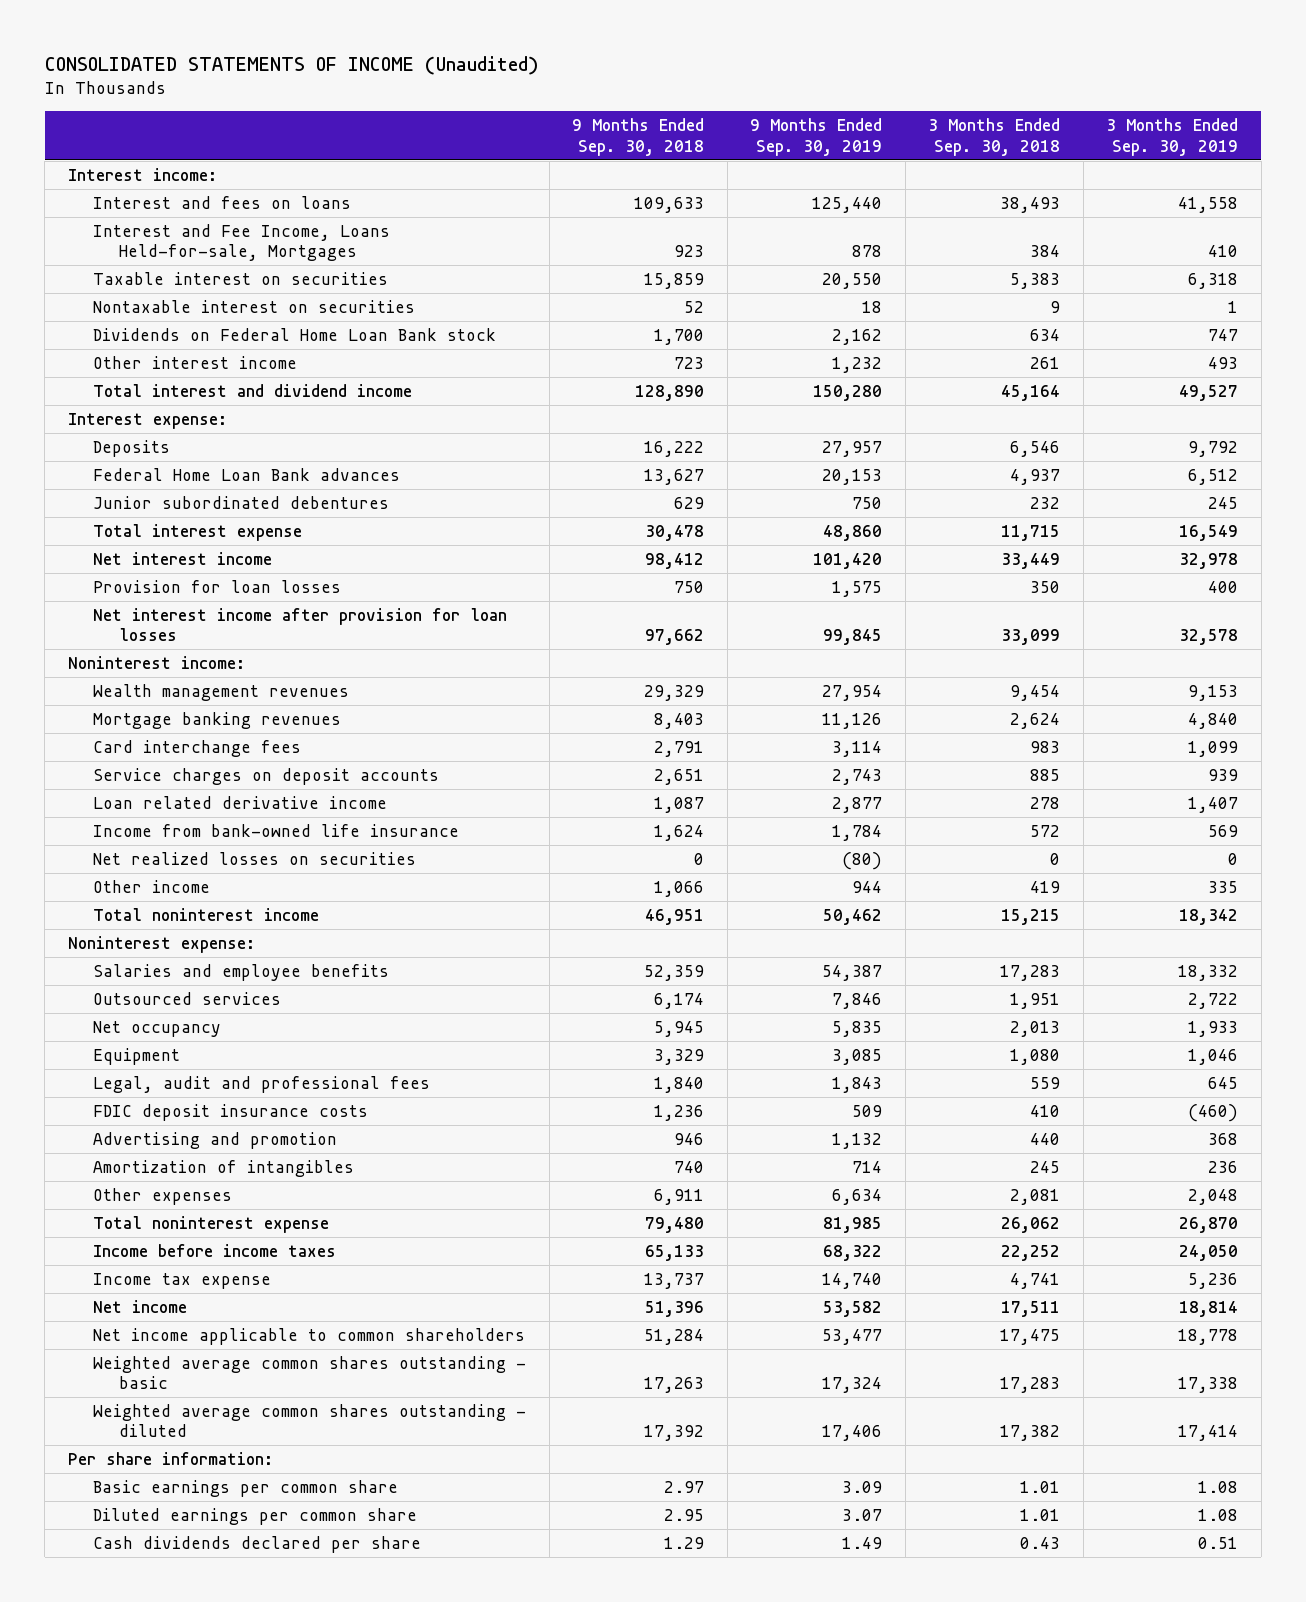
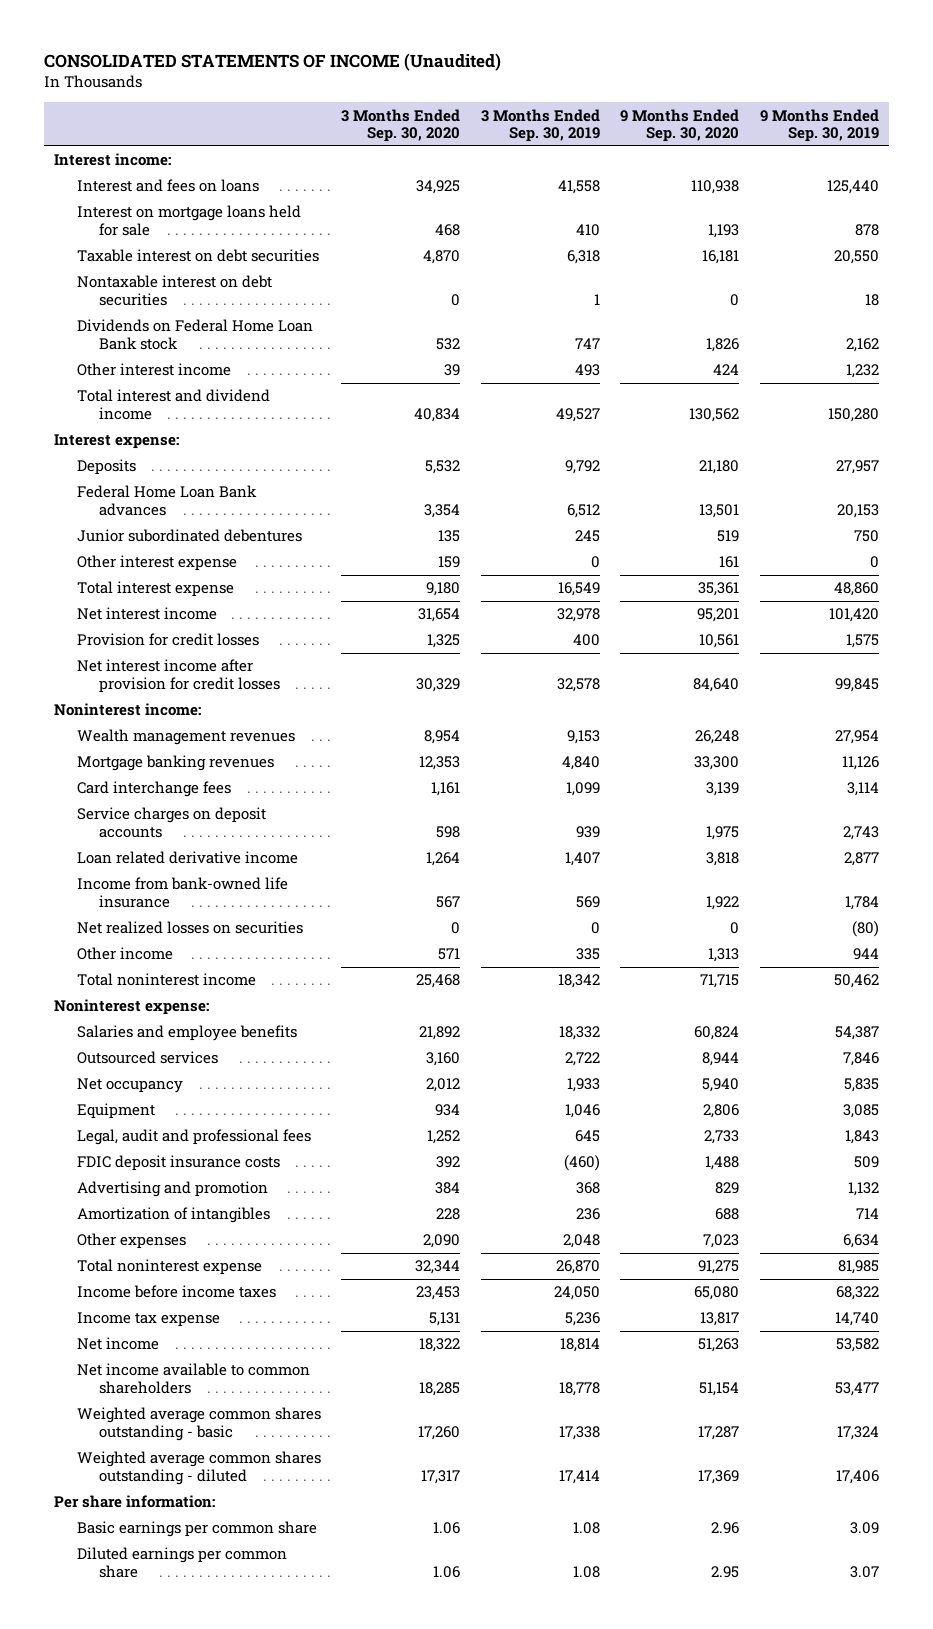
[572,118,705,156] 9 Months Ended Sep. 30, 2018 -> none
[928,118,1061,156] 3 Months Ended Sep. 30, 2018 -> none
none -> [341,108,461,143] 3 Months Ended Sep. 30, 2020
none -> [620,108,740,143] 9 Months Ended Sep. 30, 2020
[93,223,391,262] Interest and Fee Income, Loans Held-for-sale, Mortgages -> [76,205,301,236] Interest on mortgage loans held for sale
[93,271,389,285] Taxable interest on securities -> [76,249,319,263] Taxable interest on debt securities
[93,299,416,313] Nontaxable interest on securities -> [76,275,272,306] Nontaxable interest on debt securities
none -> [76,555,237,572] Other interest expense
[93,579,342,593] Provision for loan losses -> [76,633,259,647] Provision for credit losses
[93,607,508,642] Net interest income after provision for loan losses -> [76,659,281,693] Net interest income after provision for credit losses
[93,1327,526,1345] Net income applicable to common shareholders -> [76,1363,310,1394] Net income available to common shareholders
[93,1535,422,1553] Cash dividends declared per share -> none

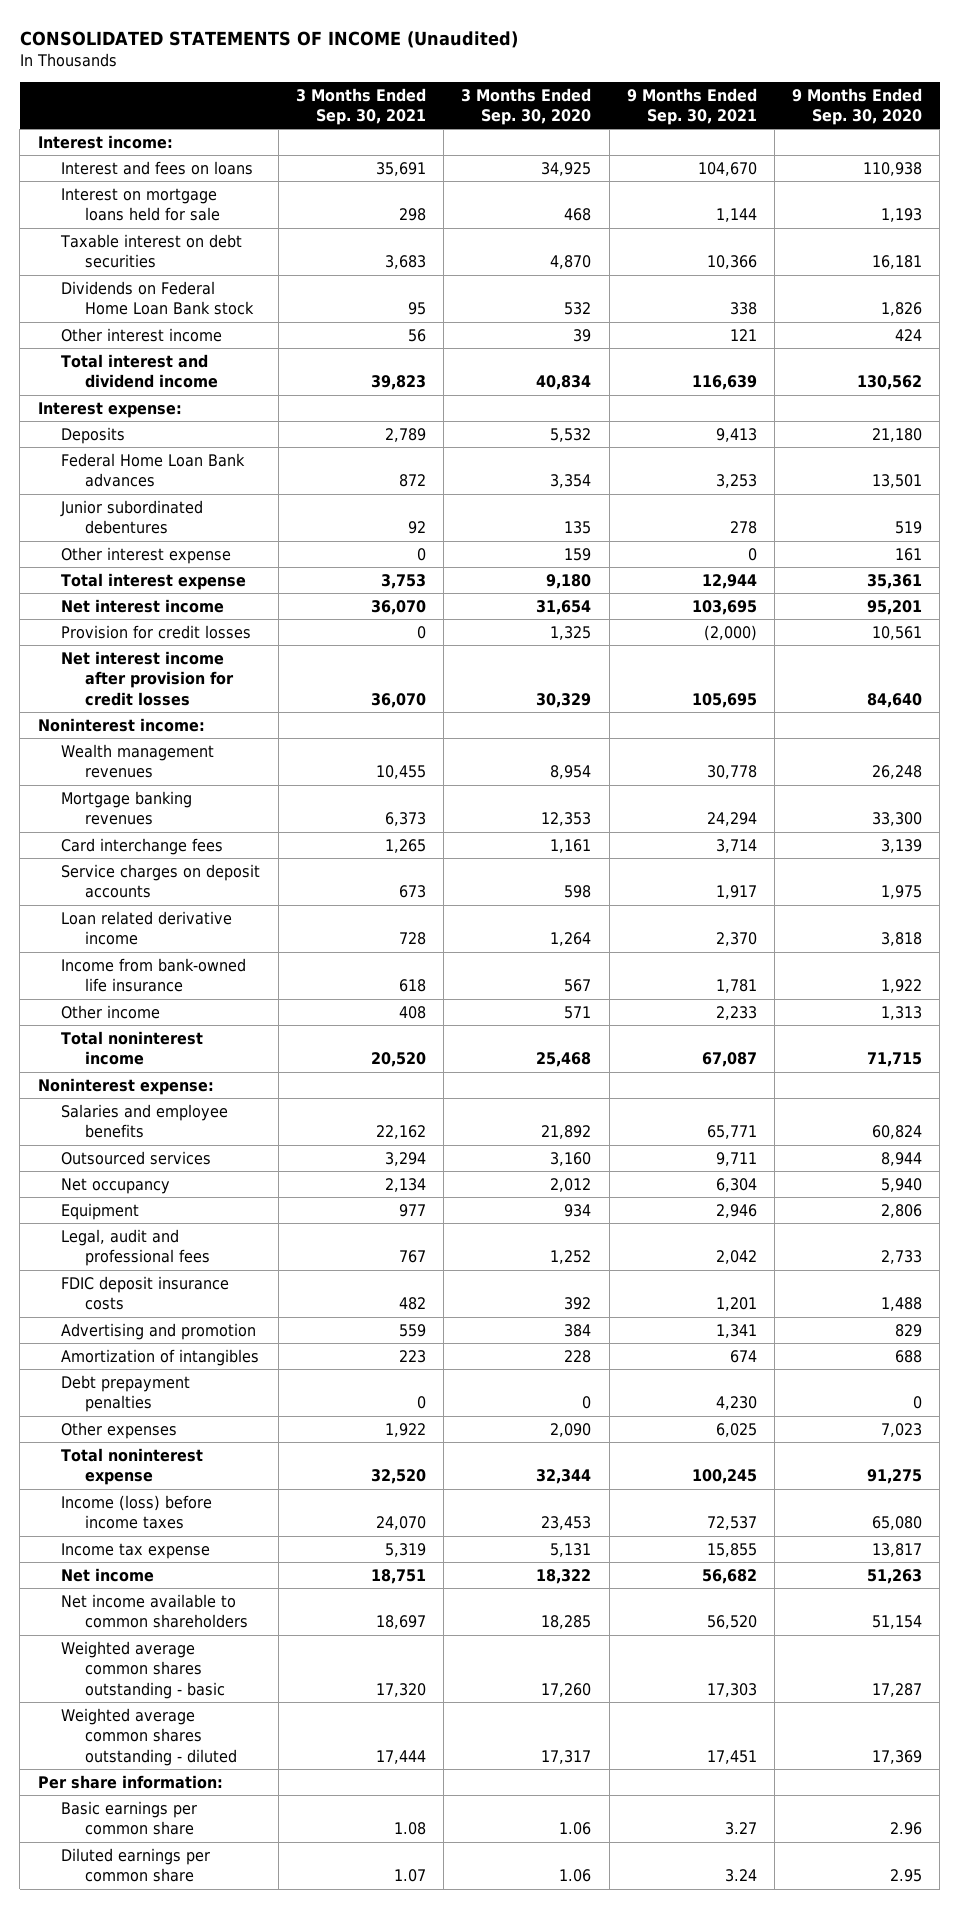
[480,108,600,143] 3 Months Ended Sep. 30, 2019 -> none
[759,108,879,143] 9 Months Ended Sep. 30, 2019 -> none
none -> [295,87,426,126] 3 Months Ended Sep. 30, 2021
none -> [626,87,757,126] 9 Months Ended Sep. 30, 2021
[76,275,272,306] Nontaxable interest on debt securities -> none
[76,921,303,935] Net realized losses on securities -> none
none -> [61,1374,191,1413] Debt prepayment penalties
[76,1285,276,1299] Income before income taxes -> [61,1494,213,1530] Income (loss) before income taxes

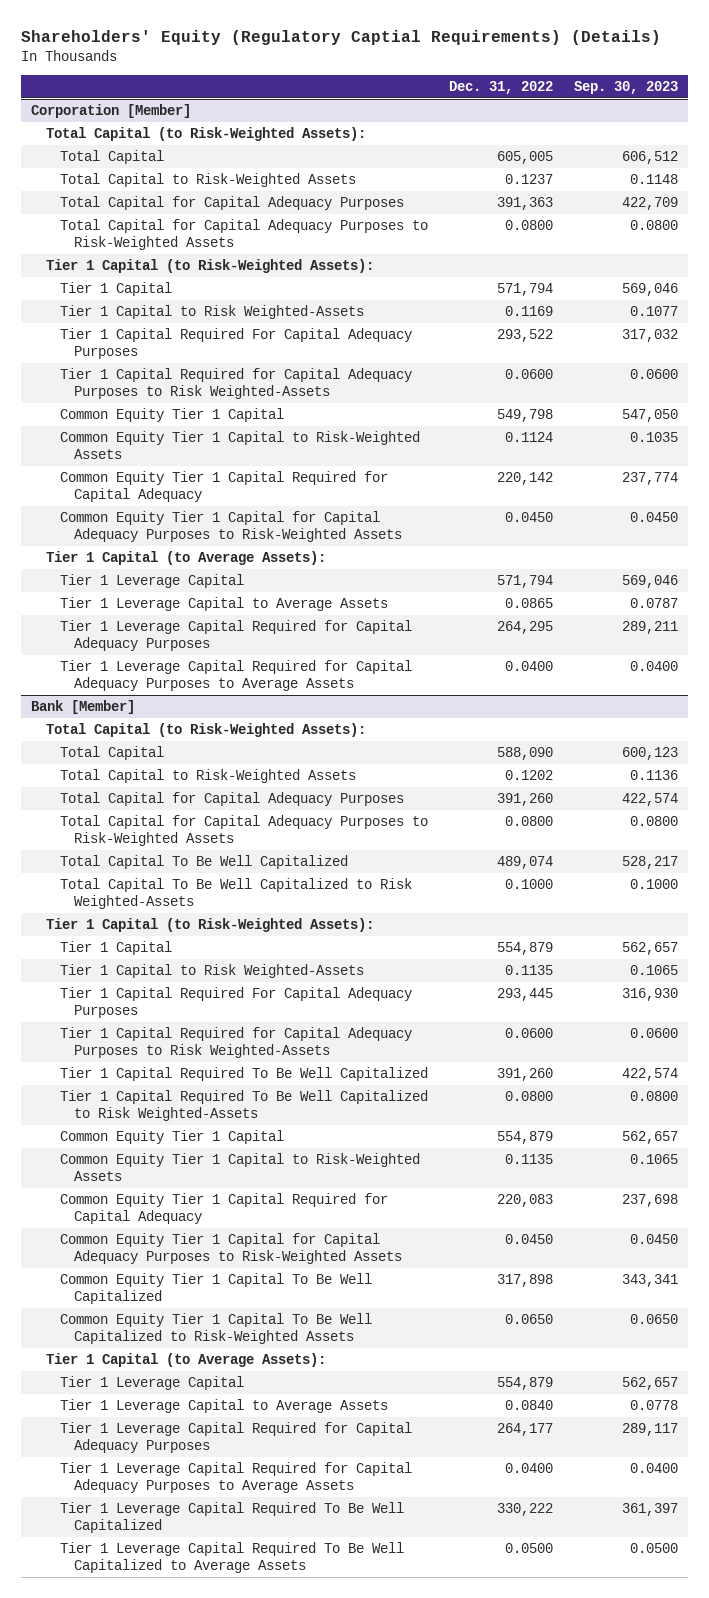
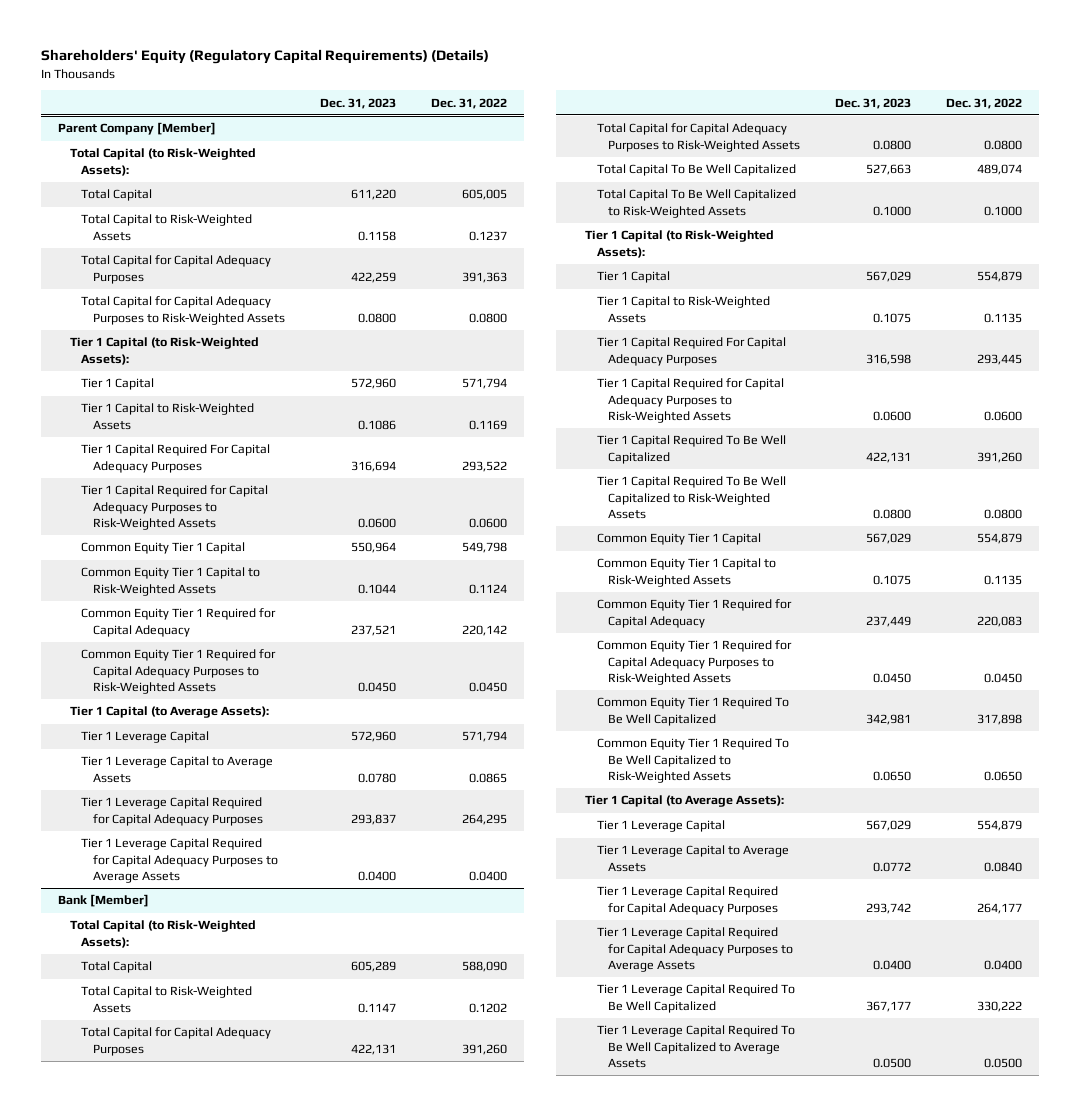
[20,30,661,46] Shareholders' Equity (Regulatory Captial Requirements) (Details) -> [40,49,489,65] Shareholders' Equity (Regulatory Capital Requirements) (Details)
[573,80,678,94] Sep. 30, 2023 -> none
none -> [319,97,396,109] Dec. 31, 2023
[31,104,192,119] Corporation [Member] -> [58,122,217,136] Parent Company [Member]
[60,305,365,320] Tier 1 Capital to Risk Weighted-Assets -> [81,403,255,430] Tier 1 Capital to Risk-Weighted Assets
[60,368,413,399] Tier 1 Capital Required for Capital Adequacy Purposes to Risk Weighted-Assets -> [81,485,269,531] Tier 1 Capital Required for Capital Adequacy Purposes to Risk-Weighted Assets
[60,471,389,502] Common Equity Tier 1 Capital Required for Capital Adequacy -> [81,608,277,637] Common Equity Tier 1 Required for Capital Adequacy
[60,511,403,542] Common Equity Tier 1 Capital for Capital Adequacy Purposes to Risk-Weighted Assets -> [81,649,277,695] Common Equity Tier 1 Required for Capital Adequacy Purposes to Risk-Weighted Assets
[60,878,413,909] Total Capital To Be Well Capitalized to Risk Weighted-Assets -> [596,189,796,218] Total Capital To Be Well Capitalized to Risk-Weighted Assets
[60,964,365,979] Tier 1 Capital to Risk Weighted-Assets -> [596,296,770,323] Tier 1 Capital to Risk-Weighted Assets
[60,1027,413,1058] Tier 1 Capital Required for Capital Adequacy Purposes to Risk Weighted-Assets -> [596,378,784,424] Tier 1 Capital Required for Capital Adequacy Purposes to Risk-Weighted Assets
[60,1090,429,1121] Tier 1 Capital Required To Be Well Capitalized to Risk Weighted-Assets -> [596,476,786,520] Tier 1 Capital Required To Be Well Capitalized to Risk-Weighted Assets
[60,1193,389,1224] Common Equity Tier 1 Capital Required for Capital Adequacy -> [596,599,792,628] Common Equity Tier 1 Required for Capital Adequacy
[60,1233,403,1264] Common Equity Tier 1 Capital for Capital Adequacy Purposes to Risk-Weighted Assets -> [596,640,792,686] Common Equity Tier 1 Required for Capital Adequacy Purposes to Risk-Weighted Assets
[60,1273,373,1304] Common Equity Tier 1 Capital To Be Well Capitalized -> [596,697,789,726] Common Equity Tier 1 Required To Be Well Capitalized
[60,1313,373,1344] Common Equity Tier 1 Capital To Be Well Capitalized to Risk-Weighted Assets -> [596,738,789,784] Common Equity Tier 1 Required To Be Well Capitalized to Risk-Weighted Assets

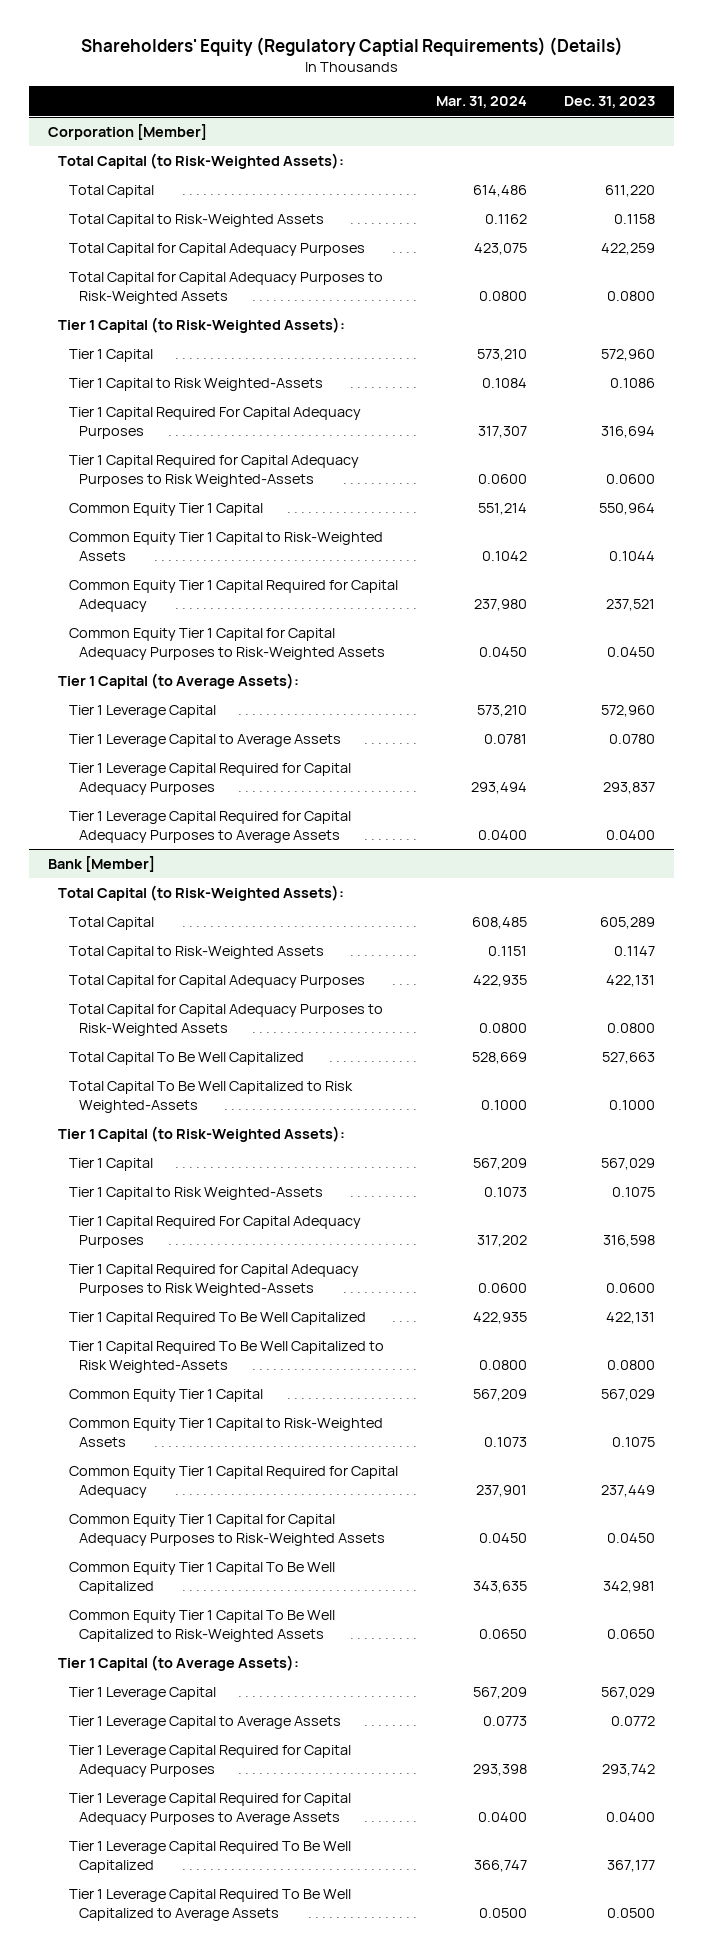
[40,49,489,65] Shareholders' Equity (Regulatory Capital Requirements) (Details) -> [80,36,623,56] Shareholders' Equity (Regulatory Captial Requirements) (Details)
[430,97,507,109] Dec. 31, 2022 -> none
none -> [435,96,527,109] Mar. 31, 2024
[58,122,217,136] Parent Company [Member] -> [48,124,208,141] Corporation [Member]
[81,403,255,430] Tier 1 Capital to Risk-Weighted Assets -> [68,378,323,392] Tier 1 Capital to Risk Weighted-Assets
[81,485,269,531] Tier 1 Capital Required for Capital Adequacy Purposes to Risk-Weighted Assets -> [68,455,359,487] Tier 1 Capital Required for Capital Adequacy Purposes to Risk Weighted-Assets
[81,608,277,637] Common Equity Tier 1 Required for Capital Adequacy -> [68,580,398,612] Common Equity Tier 1 Capital Required for Capital Adequacy
[81,649,277,695] Common Equity Tier 1 Required for Capital Adequacy Purposes to Risk-Weighted Assets -> [68,628,386,660] Common Equity Tier 1 Capital for Capital Adequacy Purposes to Risk-Weighted Assets
[596,189,796,218] Total Capital To Be Well Capitalized to Risk-Weighted Assets -> [68,1081,353,1113] Total Capital To Be Well Capitalized to Risk Weighted-Assets
[596,296,770,323] Tier 1 Capital to Risk-Weighted Assets -> [68,1187,323,1201] Tier 1 Capital to Risk Weighted-Assets
[596,378,784,424] Tier 1 Capital Required for Capital Adequacy Purposes to Risk-Weighted Assets -> [68,1264,359,1296] Tier 1 Capital Required for Capital Adequacy Purposes to Risk Weighted-Assets
[596,476,786,520] Tier 1 Capital Required To Be Well Capitalized to Risk-Weighted Assets -> [68,1341,384,1373] Tier 1 Capital Required To Be Well Capitalized to Risk Weighted-Assets
[596,599,792,628] Common Equity Tier 1 Required for Capital Adequacy -> [68,1466,398,1498] Common Equity Tier 1 Capital Required for Capital Adequacy
[596,640,792,686] Common Equity Tier 1 Required for Capital Adequacy Purposes to Risk-Weighted Assets -> [68,1514,386,1546] Common Equity Tier 1 Capital for Capital Adequacy Purposes to Risk-Weighted Assets
[596,697,789,726] Common Equity Tier 1 Required To Be Well Capitalized -> [68,1562,335,1594] Common Equity Tier 1 Capital To Be Well Capitalized
[596,738,789,784] Common Equity Tier 1 Required To Be Well Capitalized to Risk-Weighted Assets -> [68,1610,335,1642] Common Equity Tier 1 Capital To Be Well Capitalized to Risk-Weighted Assets

